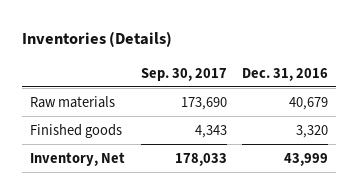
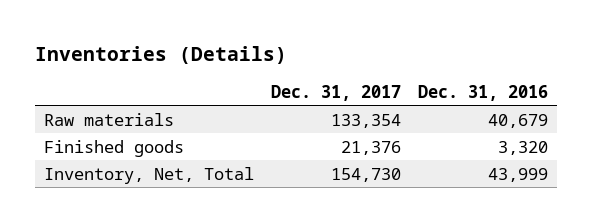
[140,67,227,81] Sep. 30, 2017 -> none
none -> [271,84,402,101] Dec. 31, 2017
[29,151,125,166] Inventory, Net -> [43,166,254,184] Inventory, Net, Total

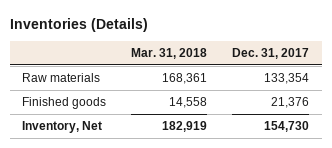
[418,84,549,101] Dec. 31, 2016 -> none
none -> [131,48,208,60] Mar. 31, 2018
[43,166,254,184] Inventory, Net, Total -> [22,121,103,134] Inventory, Net

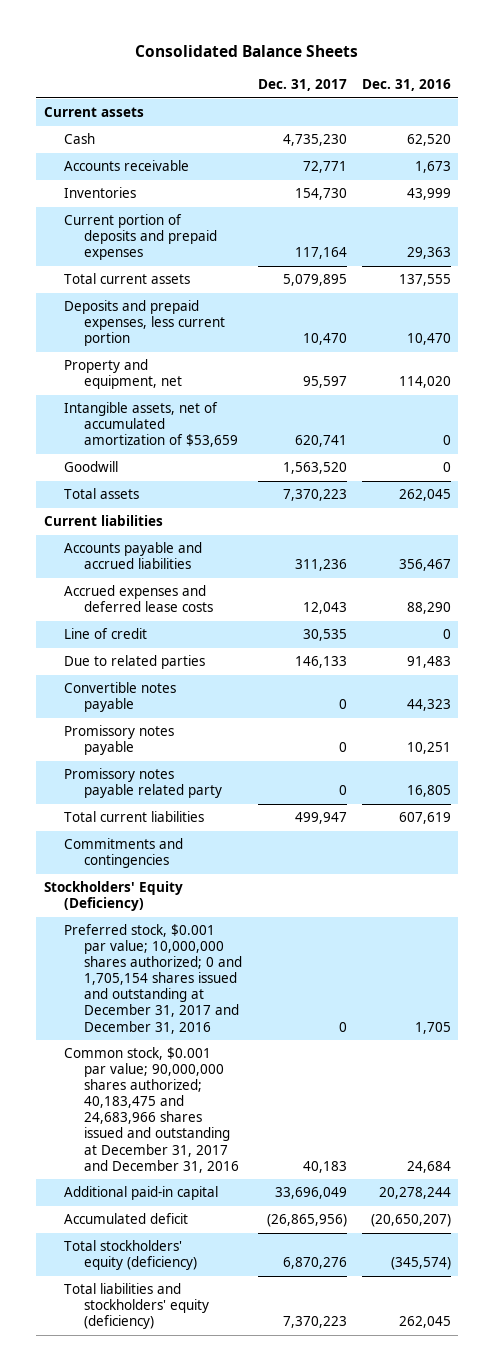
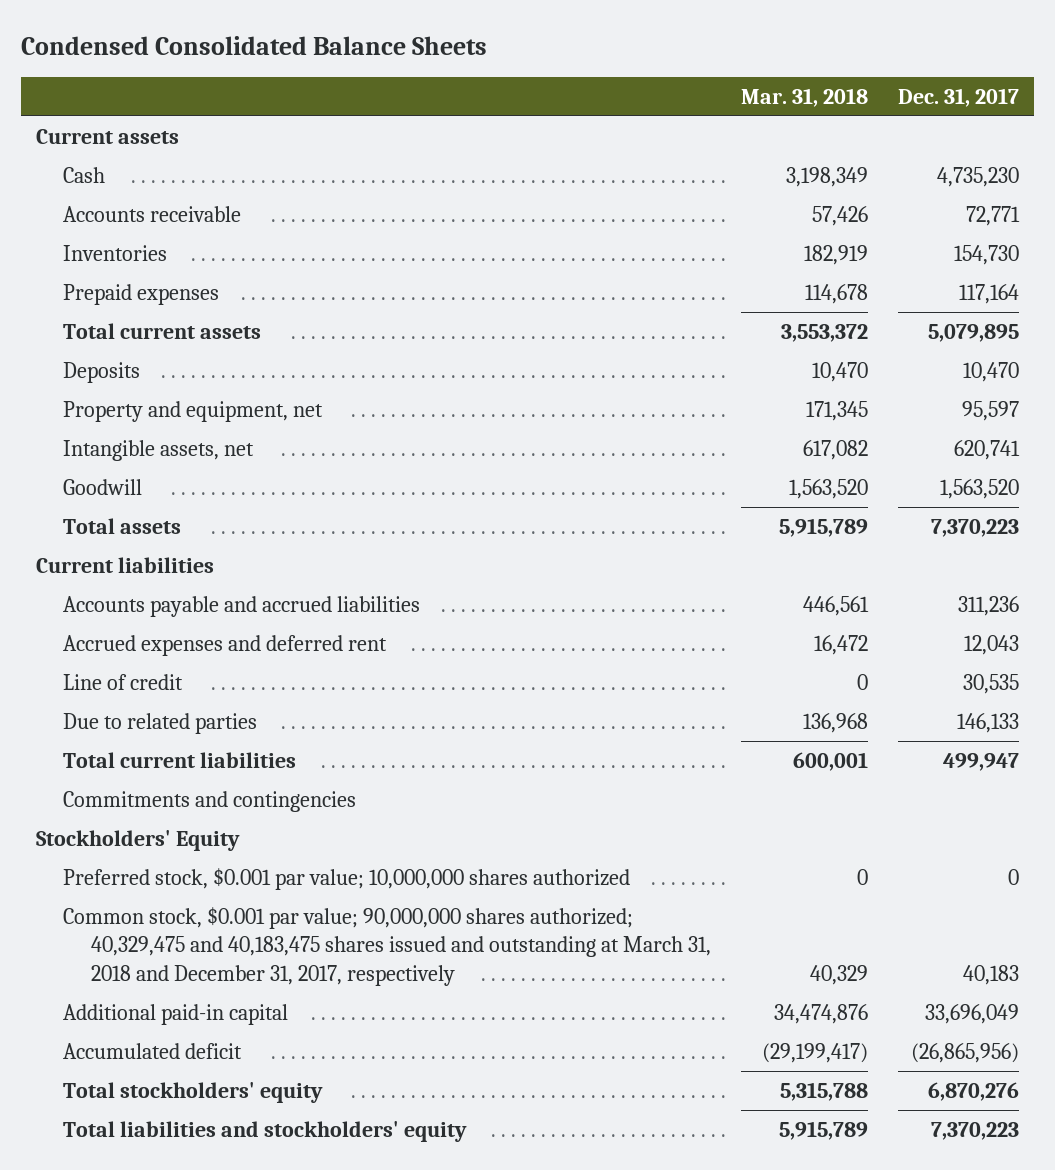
[135,45,359,58] Consolidated Balance Sheets -> [20,36,487,56] Condensed Consolidated Balance Sheets
[361,79,451,92] Dec. 31, 2016 -> none
none -> [740,87,868,107] Mar. 31, 2018
[64,214,218,261] Current portion of deposits and prepaid expenses -> [63,283,220,305] Prepaid expenses
[64,300,226,347] Deposits and prepaid expenses, less current portion -> [63,361,141,383] Deposits
[64,402,239,448] Intangible assets, net of accumulated amortization of $53,659 -> [63,439,255,461] Intangible assets, net
[64,585,214,613] Accrued expenses and deferred lease costs -> [63,634,388,656] Accrued expenses and deferred rent
[64,682,177,713] Convertible notes payable -> none
[64,725,175,756] Promissory notes payable -> none
[64,768,223,799] Promissory notes payable related party -> none
[43,881,183,912] Stockholders' Equity (Deficiency) -> [35,829,240,851] Stockholders' Equity
[64,924,243,1034] Preferred stock, $0.001 par value; 10,000,000 shares authorized; 0 and 1,705,154 shares issued and outstanding at December 31, 2017 and December 31, 2016 -> [63,867,631,890] Preferred stock, $0.001 par value; 10,000,000 shares authorized
[64,1047,240,1173] Common stock, $0.001 par value; 90,000,000 shares authorized; 40,183,475 and 24,683,966 shares issued and outstanding at December 31, 2017 and December 31, 2016 -> [63,906,712,986] Common stock, $0.001 par value; 90,000,000 shares authorized; 40,329,475 and 40,183,475 shares issued and outstanding at March 31, 2018 and December 31, 2017, respectively
[64,1240,198,1271] Total stockholders' equity (deficiency) -> [63,1081,324,1103] Total stockholders' equity
[64,1283,210,1330] Total liabilities and stockholders' equity (deficiency) -> [63,1120,468,1142] Total liabilities and stockholders' equity

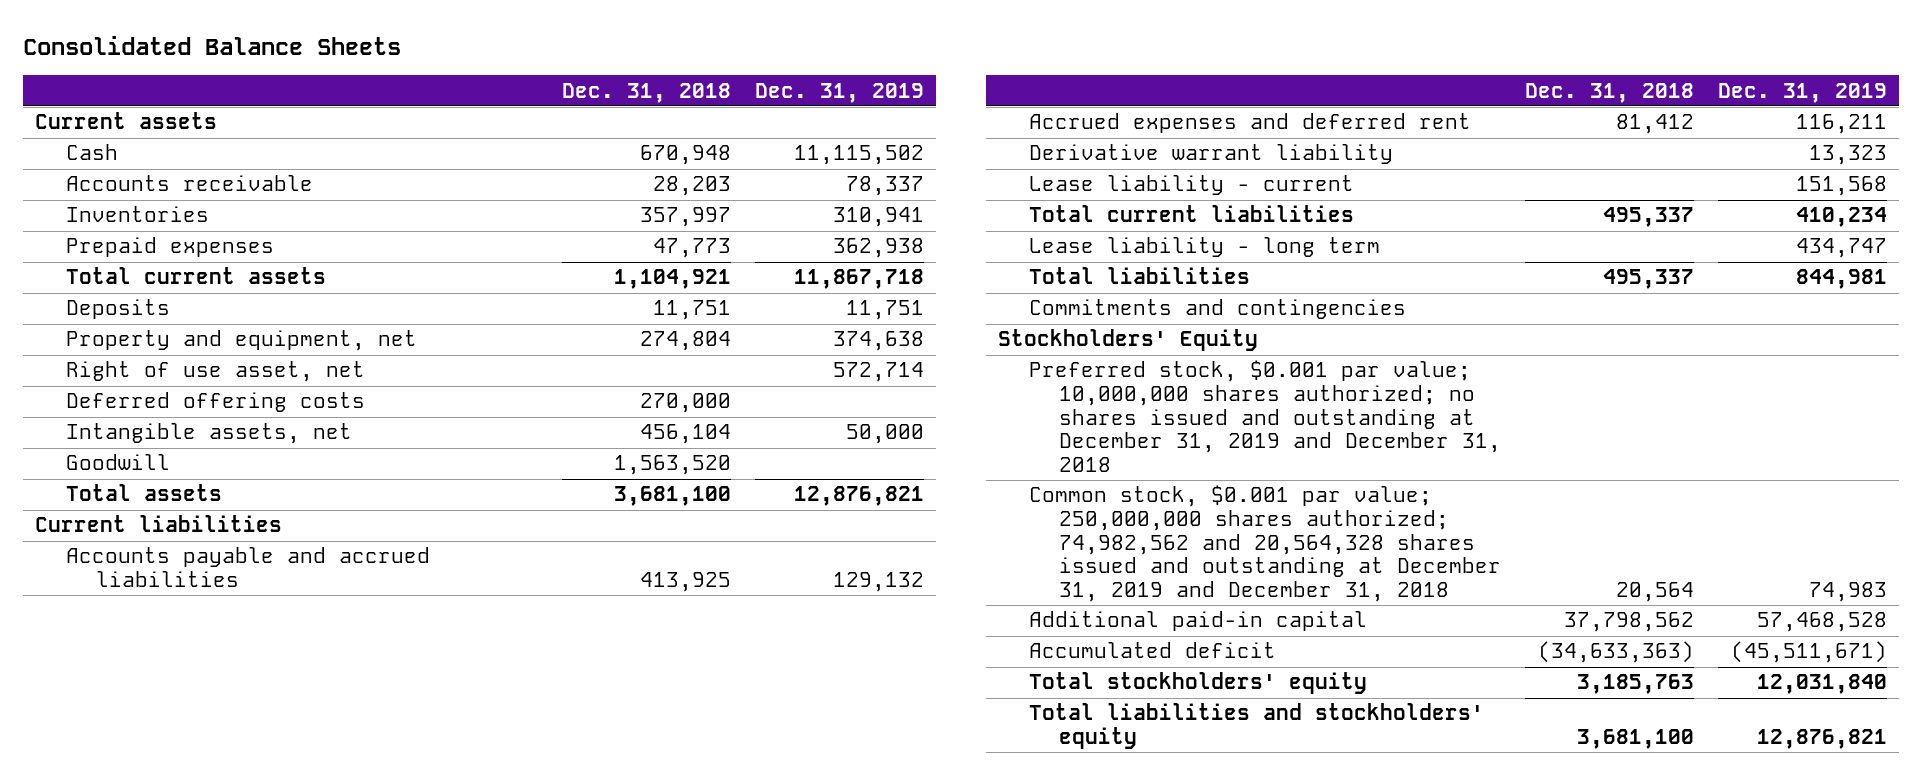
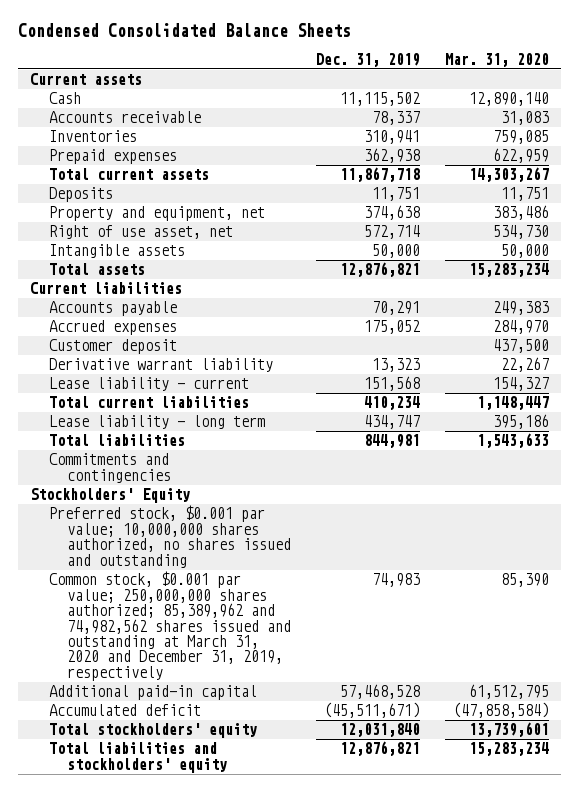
[23,35,402,55] Consolidated Balance Sheets -> [17,23,351,38] Condensed Consolidated Balance Sheets
[561,82,731,103] Dec. 31, 2018 -> none
none -> [444,52,549,67] Mar. 31, 2020
[65,392,365,413] Deferred offering costs -> none
[65,454,170,471] Goodwill -> none
[65,423,352,445] Intangible assets, net -> [48,244,185,259] Intangible assets
[65,547,430,588] Accounts payable and accrued liabilities -> none
[1028,113,1471,134] Accrued expenses and deferred rent -> none
none -> [48,301,177,317] Accounts payable
none -> [48,320,177,336] Accrued expenses
none -> [48,339,177,355] Customer deposit
[1028,360,1501,472] Preferred stock, $0.001 par value; 10,000,000 shares authorized; no shares issued and outstanding at December 31, 2019 and December 31, 2018 -> [48,505,291,568] Preferred stock, $0.001 par value; 10,000,000 shares authorized, no shares issued and outstanding
[1028,485,1501,602] Common stock, $0.001 par value; 250,000,000 shares authorized; 74,982,562 and 20,564,328 shares issued and outstanding at December 31, 2019 and December 31, 2018 -> [48,571,291,681] Common stock, $0.001 par value; 250,000,000 shares authorized; 85,389,962 and 74,982,562 shares issued and outstanding at March 31, 2020 and December 31, 2019, respectively

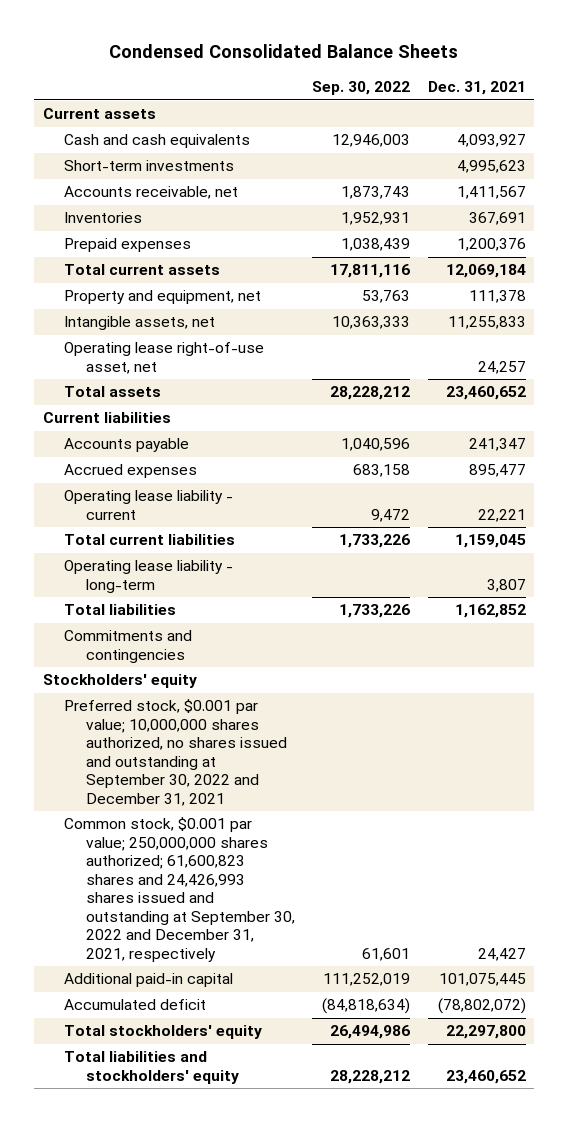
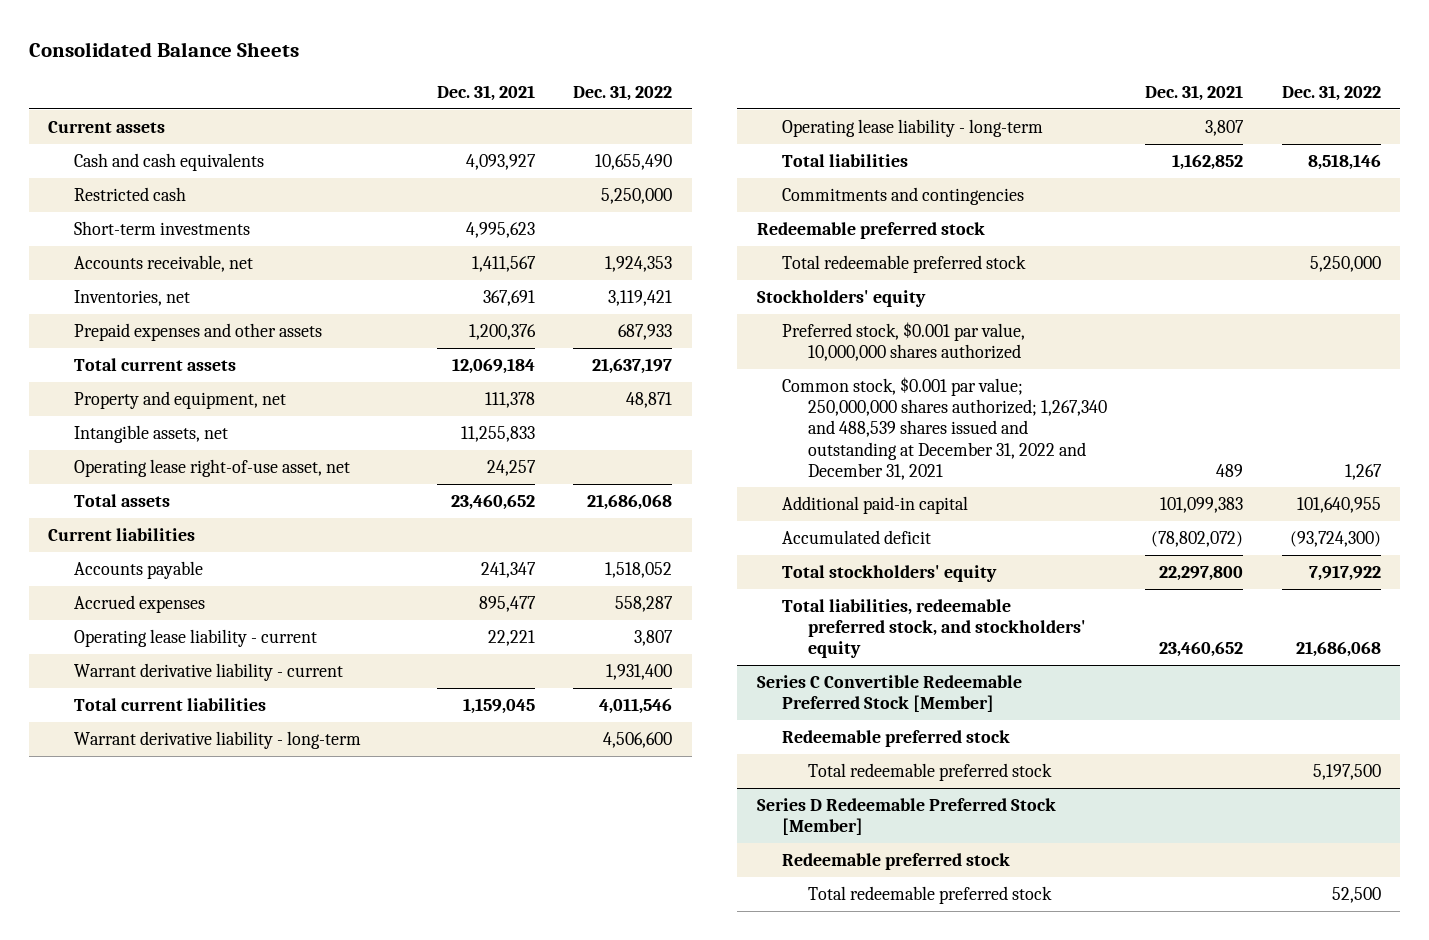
[109,44,459,59] Condensed Consolidated Balance Sheets -> [28,41,299,57] Consolidated Balance Sheets
[312,81,411,96] Sep. 30, 2022 -> none
none -> [573,85,673,102] Dec. 31, 2022
none -> [73,186,186,201] Restricted cash
[64,212,143,224] Inventories -> [73,289,190,306] Inventories, net
[64,238,192,253] Prepaid expenses -> [73,322,322,341] Prepaid expenses and other assets
none -> [73,662,343,681] Warrant derivative liability - current
none -> [73,730,361,749] Warrant derivative liability - long-term
none -> [756,221,985,239] Redeemable preferred stock
none -> [782,254,1027,273] Total redeemable preferred stock
[64,699,288,806] Preferred stock, $0.001 par value; 10,000,000 shares authorized, no shares issued and outstanding at September 30, 2022 and December 31, 2021 -> [782,321,1026,362] Preferred stock, $0.001 par value, 10,000,000 shares authorized
[64,817,296,962] Common stock, $0.001 par value; 250,000,000 shares authorized; 61,600,823 shares and 24,426,993 shares issued and outstanding at September 30, 2022 and December 31, 2021, respectively -> [782,376,1107,480] Common stock, $0.001 par value; 250,000,000 shares authorized; 1,267,340 and 488,539 shares issued and outstanding at December 31, 2022 and December 31, 2021
[477,947,526,961] 24,427 -> [1216,463,1244,477] 489
[438,973,526,987] 101,075,445 -> [1160,496,1244,513] 101,099,383
[64,1051,240,1084] Total liabilities and stockholders' equity -> [782,598,1086,659] Total liabilities, redeemable preferred stock, and stockholders' equity
none -> [756,674,1022,713] Series C Convertible Redeemable Preferred Stock [Member]
none -> [782,729,1011,747] Redeemable preferred stock
none -> [807,762,1052,781] Total redeemable preferred stock
none -> [756,797,1056,836] Series D Redeemable Preferred Stock [Member]
none -> [782,852,1011,870] Redeemable preferred stock
none -> [807,885,1052,904] Total redeemable preferred stock

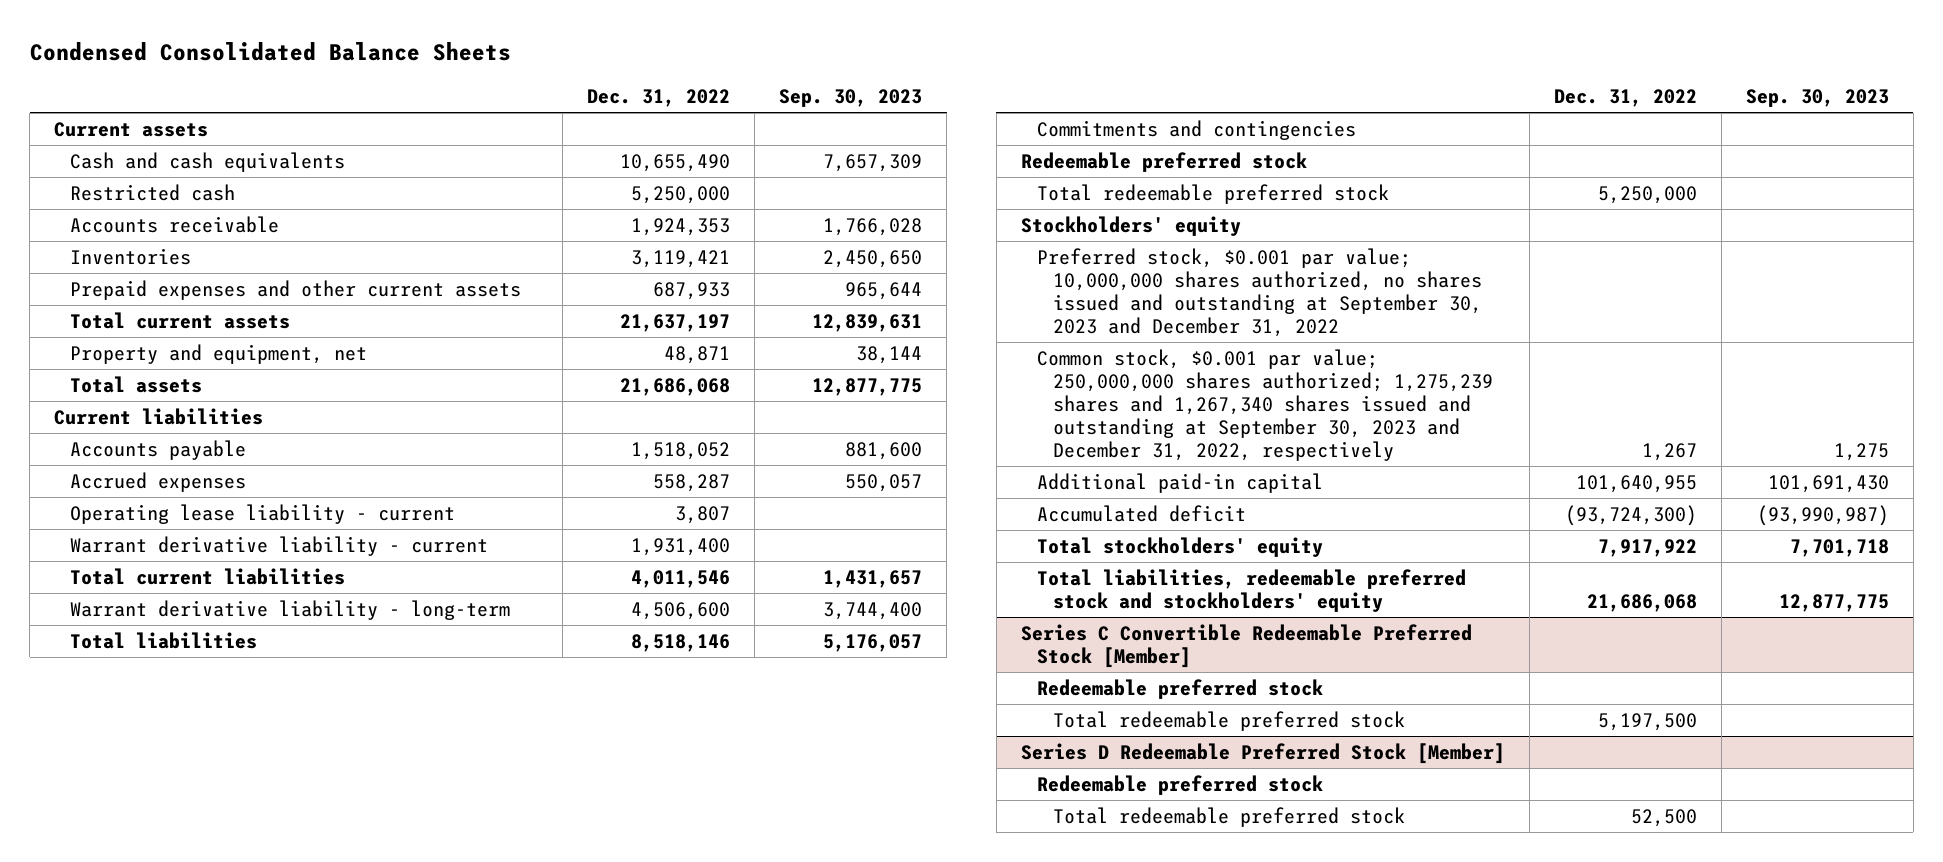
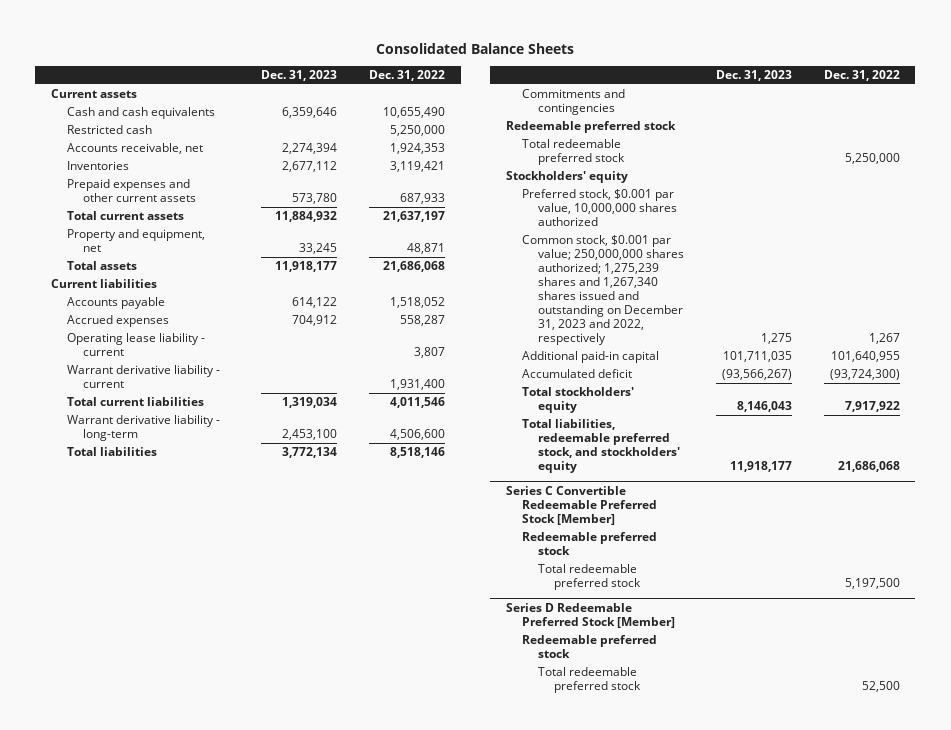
[29,42,511,62] Condensed Consolidated Balance Sheets -> [376,42,575,54] Consolidated Balance Sheets
[779,88,923,107] Sep. 30, 2023 -> none
none -> [261,69,338,81] Dec. 31, 2023
[70,215,280,233] Accounts receivable -> [67,143,204,155] Accounts receivable, net
[1036,247,1482,337] Preferred stock, $0.001 par value; 10,000,000 shares authorized, no shares issued and outstanding at September 30, 2023 and December 31, 2022 -> [522,189,678,227] Preferred stock, $0.001 par value, 10,000,000 shares authorized
[1036,348,1493,461] Common stock, $0.001 par value; 250,000,000 shares authorized; 1,275,239 shares and 1,267,340 shares issued and outstanding at September 30, 2023 and December 31, 2022, respectively -> [522,235,685,346] Common stock, $0.001 par value; 250,000,000 shares authorized; 1,275,239 shares and 1,267,340 shares issued and outstanding on December 31, 2023 and 2022, respectively
[1036,568,1466,612] Total liabilities, redeemable preferred stock and stockholders' equity -> [522,419,681,474] Total liabilities, redeemable preferred stock, and stockholders' equity

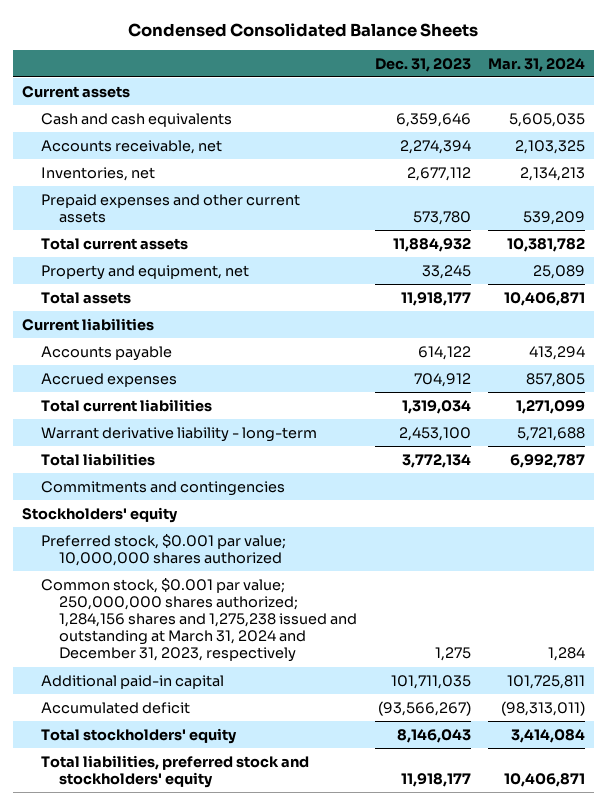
[376,42,575,54] Consolidated Balance Sheets -> [128,22,479,37] Condensed Consolidated Balance Sheets
[368,69,445,81] Dec. 31, 2022 -> none
none -> [487,57,585,72] Mar. 31, 2024
[67,125,153,135] Restricted cash -> none
[67,161,130,171] Inventories -> [40,166,155,181] Inventories, net
[67,333,206,357] Operating lease liability - current -> none
[67,365,221,389] Warrant derivative liability - current -> none
[506,121,677,134] Redeemable preferred stock -> none
[522,139,626,166] Total redeemable preferred stock -> none
[522,189,678,227] Preferred stock, $0.001 par value, 10,000,000 shares authorized -> [40,533,286,566] Preferred stock, $0.001 par value; 10,000,000 shares authorized
[522,235,685,346] Common stock, $0.001 par value; 250,000,000 shares authorized; 1,275,239 shares and 1,267,340 shares issued and outstanding on December 31, 2023 and 2022, respectively -> [40,577,358,663] Common stock, $0.001 par value; 250,000,000 shares authorized; 1,284,156 shares and 1,275,238 issued and outstanding at March 31, 2024 and December 31, 2023, respectively
[506,486,658,526] Series C Convertible Redeemable Preferred Stock [Member] -> none
[522,532,658,556] Redeemable preferred stock -> none
[538,564,642,591] Total redeemable preferred stock -> none
[506,603,676,629] Series D Redeemable Preferred Stock [Member] -> none
[522,635,658,659] Redeemable preferred stock -> none
[538,667,642,694] Total redeemable preferred stock -> none
[522,419,681,474] Total liabilities, redeemable preferred stock, and stockholders' equity -> [40,754,309,788] Total liabilities, preferred stock and stockholders' equity

